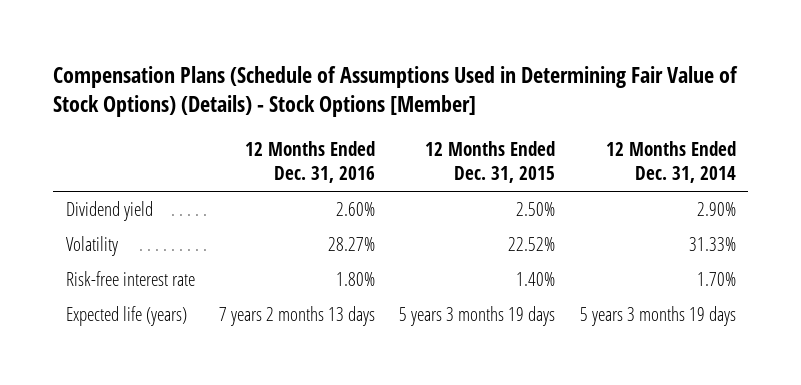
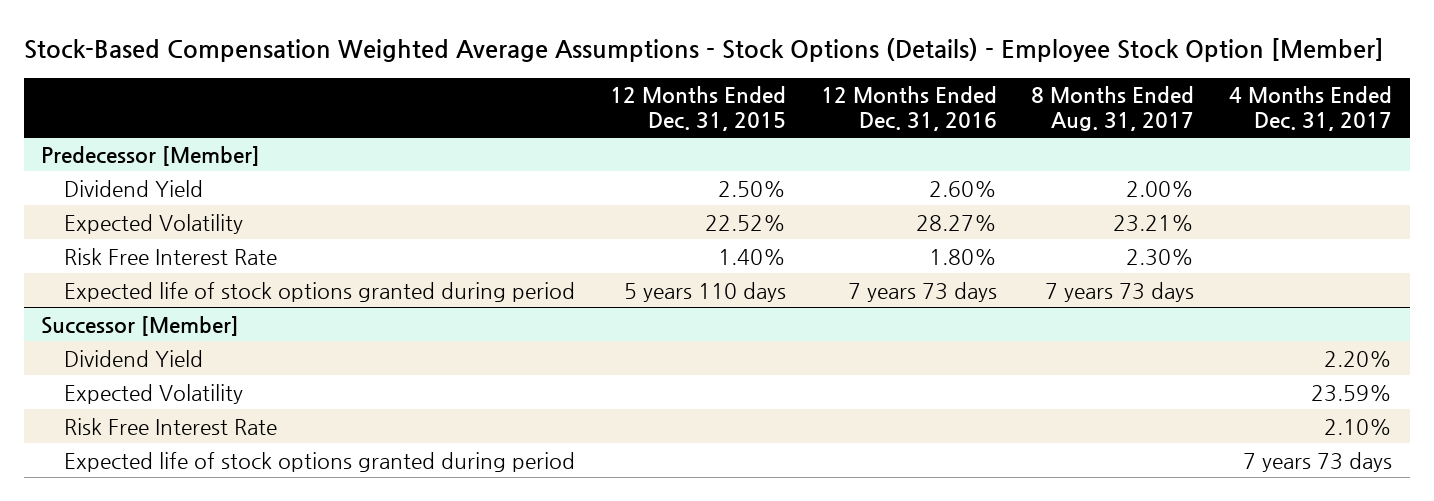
[53,65,739,118] Compensation Plans (Schedule of Assumptions Used in Determining Fair Value of Stock Options) (Details) - Stock Options [Member] -> [23,37,1384,62] Stock-Based Compensation Weighted Average Assumptions - Stock Options (Details) - Employee Stock Option [Member]
[605,140,736,184] 12 Months Ended Dec. 31, 2014 -> none
none -> [1031,86,1195,131] 8 Months Ended Aug. 31, 2017
none -> [1229,86,1393,131] 4 Months Ended Dec. 31, 2017
[65,201,153,222] Dividend yield -> none
[65,236,118,257] Volatility -> none
[65,271,195,287] Risk-free interest rate -> none
[65,306,187,327] Expected life (years) -> none
none -> [41,145,261,166] Predecessor [Member]
none -> [63,179,203,197] Dividend Yield
none -> [63,213,243,234] Expected Volatility
none -> [63,247,277,265] Risk Free Interest Rate
none -> [63,281,575,302] Expected life of stock options granted during period
none -> [41,315,240,336] Successor [Member]
none -> [63,349,203,367] Dividend Yield
none -> [63,383,243,404] Expected Volatility
none -> [63,417,277,435] Risk Free Interest Rate
none -> [63,451,575,472] Expected life of stock options granted during period

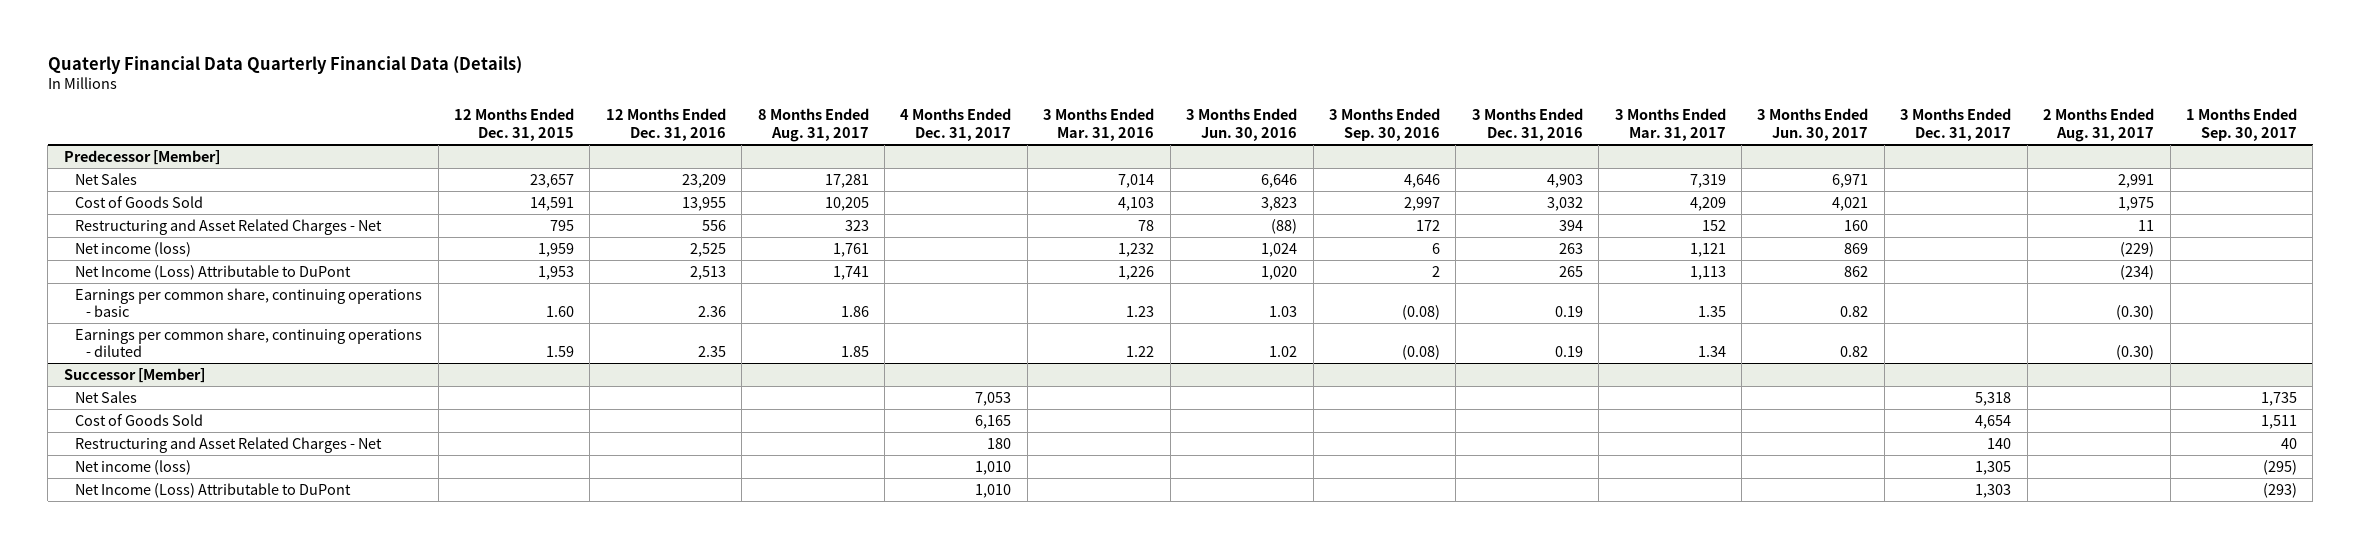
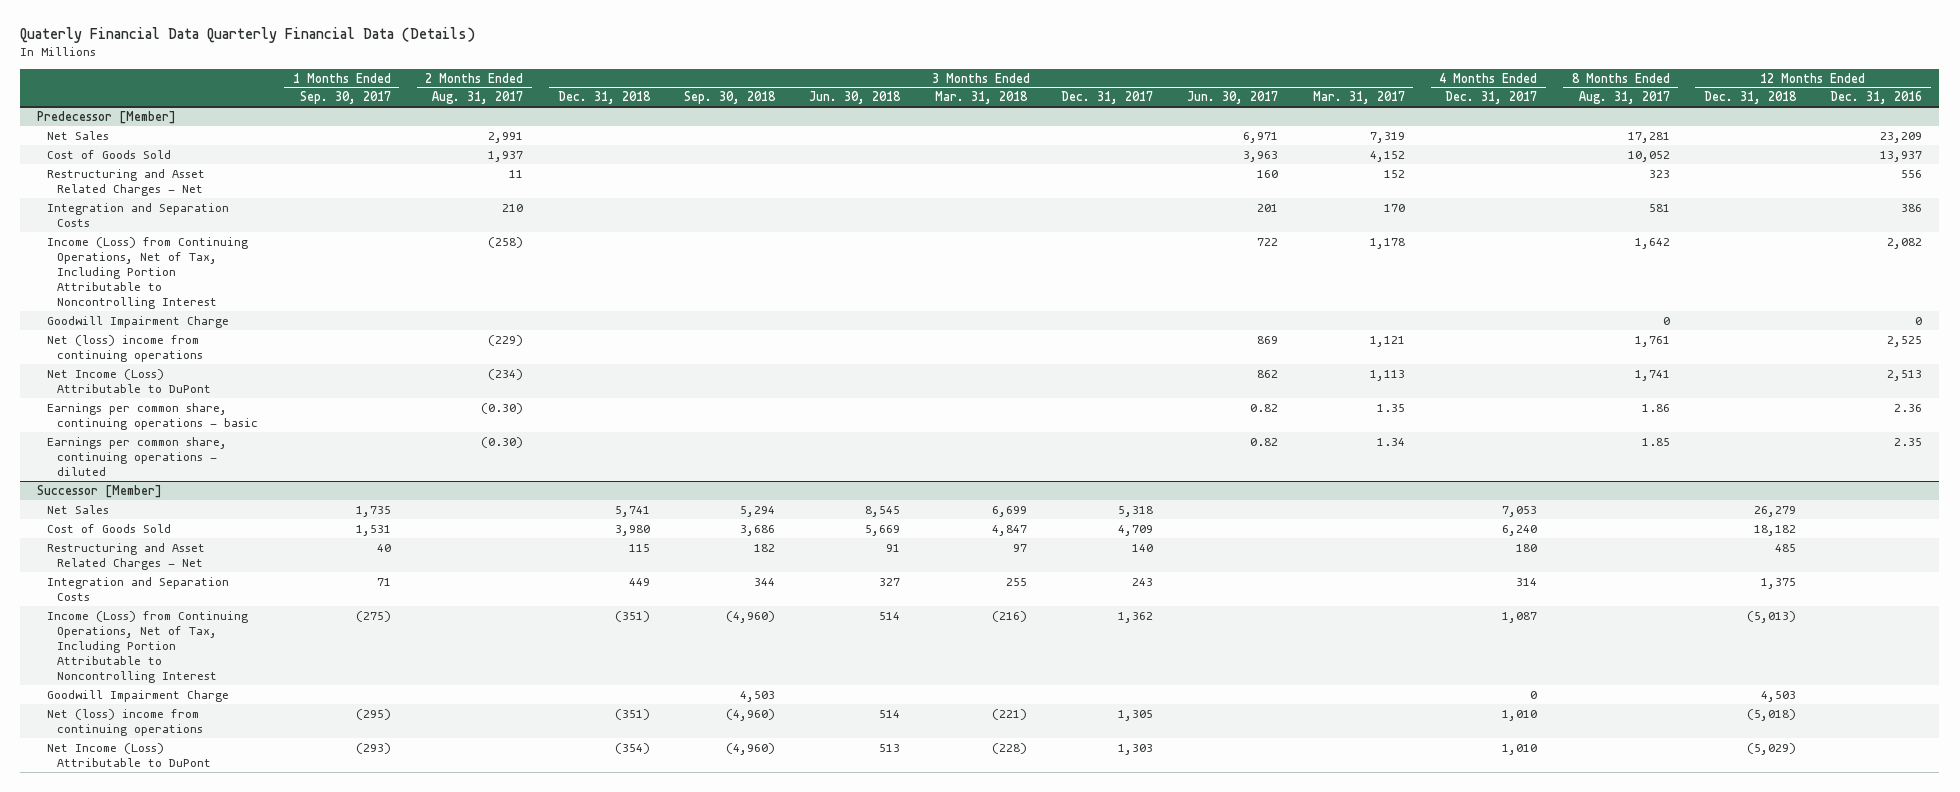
[453,108,574,142] 12 Months Ended Dec. 31, 2015 -> none
[1043,108,1155,142] 3 Months Ended Mar. 31, 2016 -> none
[1186,108,1298,142] 3 Months Ended Jun. 30, 2016 -> none
[1328,108,1440,142] 3 Months Ended Sep. 30, 2016 -> none
[1471,108,1583,142] 3 Months Ended Dec. 31, 2016 -> none
none -> [557,91,651,105] Dec. 31, 2018
none -> [683,91,776,105] Sep. 30, 2018
none -> [809,91,902,105] Jun. 30, 2018
none -> [934,91,1028,105] Mar. 31, 2018
none -> [1703,91,1797,105] Dec. 31, 2018
[681,196,726,211] 13,955 -> [1880,150,1923,162] 13,937
[824,196,869,211] 10,205 -> [1627,150,1670,162] 10,052
[1689,196,1726,211] 4,209 -> [1369,150,1405,162] 4,152
[1832,196,1869,211] 4,021 -> [1243,150,1279,162] 3,963
[2118,196,2155,211] 1,975 -> [488,150,524,162] 1,937
none -> [47,202,230,227] Integration and Separation Costs
none -> [47,236,249,310] Income (Loss) from Continuing Operations, Net of Tax, Including Portion Attributable to Noncontrolling Interest
none -> [47,315,230,328] Goodwill Impairment Charge
[75,241,192,257] Net income (loss) -> [47,334,204,362] Net (loss) income from continuing operations
[975,414,1012,429] 6,165 -> [1502,524,1538,536] 6,240
[1975,414,2012,429] 4,654 -> [1118,524,1154,536] 4,709
[2261,414,2298,429] 1,511 -> [355,524,391,536] 1,531
none -> [47,576,230,601] Integration and Separation Costs
none -> [47,610,249,684] Income (Loss) from Continuing Operations, Net of Tax, Including Portion Attributable to Noncontrolling Interest
none -> [47,689,230,702] Goodwill Impairment Charge
[75,459,192,475] Net income (loss) -> [47,708,204,736] Net (loss) income from continuing operations

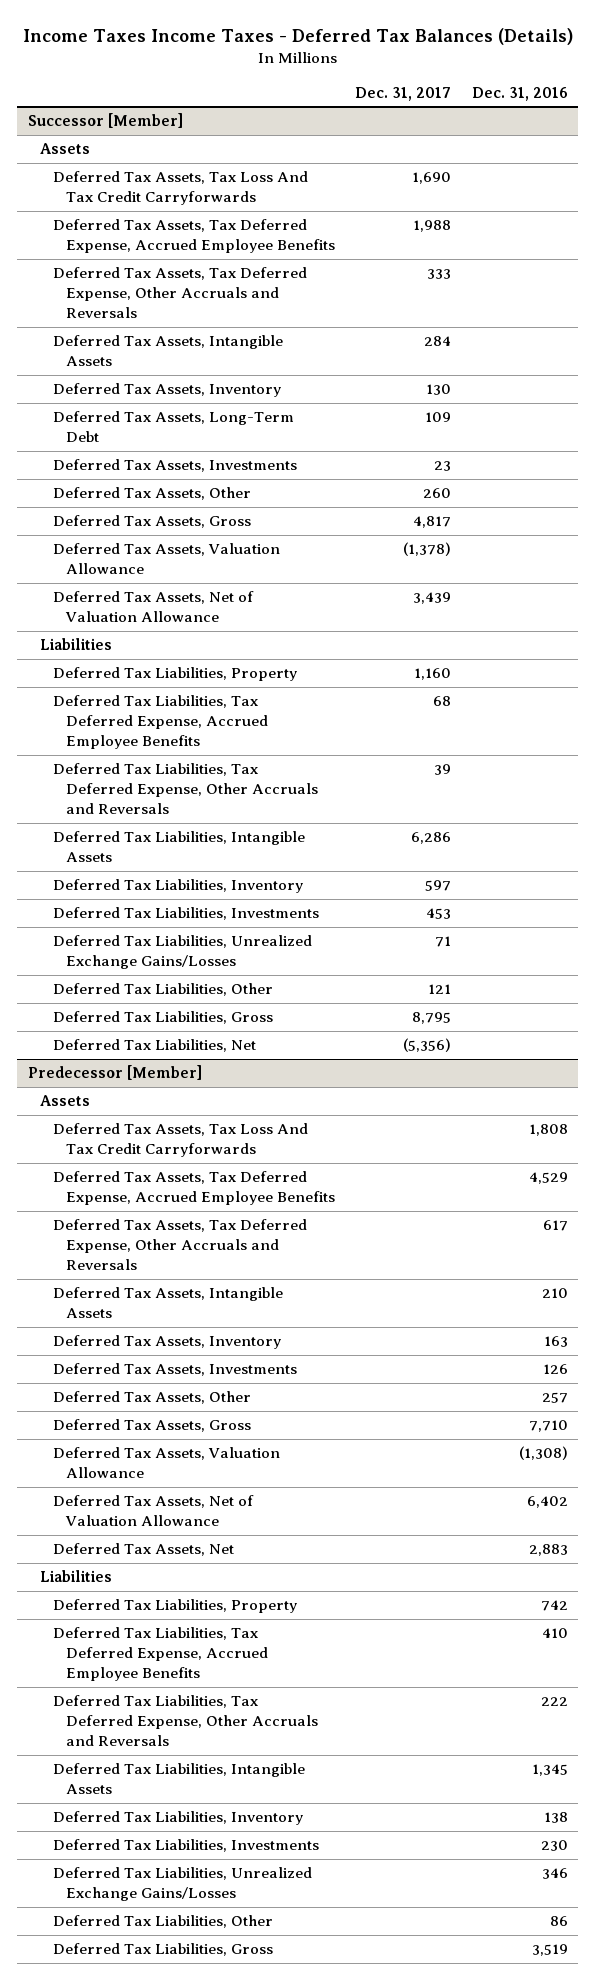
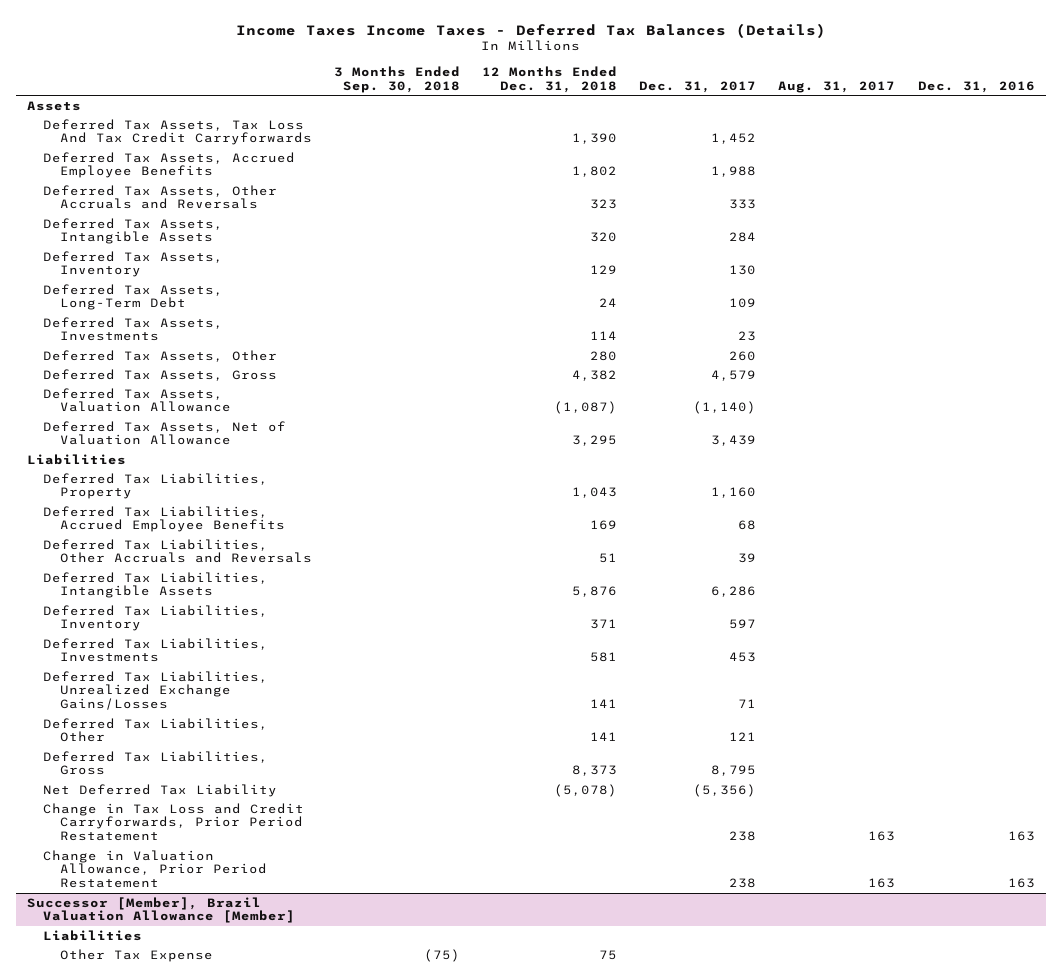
none -> [333,66,460,93] 3 Months Ended Sep. 30, 2018
none -> [481,66,617,93] 12 Months Ended Dec. 31, 2018
none -> [778,80,896,93] Aug. 31, 2017
[27,113,183,129] Successor [Member] -> none
[412,172,452,185] 1,690 -> [711,133,757,145] 1,452
[52,219,335,254] Deferred Tax Assets, Tax Deferred Expense, Accrued Employee Benefits -> [43,151,296,179] Deferred Tax Assets, Accrued Employee Benefits
[52,267,307,319] Deferred Tax Assets, Tax Deferred Expense, Other Accruals and Reversals -> [43,184,278,210] Deferred Tax Assets, Other Accruals and Reversals
[413,516,452,529] 4,817 -> [711,369,757,381] 4,579
[403,542,452,557] (1,378) -> [693,401,757,415] (1,140)
[52,695,268,750] Deferred Tax Liabilities, Tax Deferred Expense, Accrued Employee Benefits -> [43,505,285,533] Deferred Tax Liabilities, Accrued Employee Benefits
[52,763,318,815] Deferred Tax Liabilities, Tax Deferred Expense, Other Accruals and Reversals -> [43,538,312,564] Deferred Tax Liabilities, Other Accruals and Reversals
[27,1065,202,1081] Predecessor [Member] -> none
[40,1095,91,1107] Assets -> none
[52,1123,308,1158] Deferred Tax Assets, Tax Loss And Tax Credit Carryforwards -> none
[52,1171,335,1206] Deferred Tax Assets, Tax Deferred Expense, Accrued Employee Benefits -> none
[52,1219,307,1271] Deferred Tax Assets, Tax Deferred Expense, Other Accruals and Reversals -> none
[52,1287,283,1319] Deferred Tax Assets, Intangible Assets -> none
[52,1335,281,1350] Deferred Tax Assets, Inventory -> none
[52,1363,297,1377] Deferred Tax Assets, Investments -> none
[52,1391,251,1405] Deferred Tax Assets, Other -> none
[52,1419,251,1433] Deferred Tax Assets, Gross -> none
[52,1447,280,1479] Deferred Tax Assets, Valuation Allowance -> none
[52,1495,254,1527] Deferred Tax Assets, Net of Valuation Allowance -> none
[52,1543,234,1557] Deferred Tax Assets, Net -> none
[40,1570,113,1583] Liabilities -> none
[52,1599,297,1614] Deferred Tax Liabilities, Property -> none
[52,1627,268,1682] Deferred Tax Liabilities, Tax Deferred Expense, Accrued Employee Benefits -> none
[52,1695,318,1747] Deferred Tax Liabilities, Tax Deferred Expense, Other Accruals and Reversals -> none
[52,1763,305,1795] Deferred Tax Liabilities, Intangible Assets -> none
[52,1811,303,1826] Deferred Tax Liabilities, Inventory -> none
[52,1839,319,1853] Deferred Tax Liabilities, Investments -> none
[52,1867,312,1902] Deferred Tax Liabilities, Unrealized Exchange Gains/Losses -> none
[52,1915,273,1929] Deferred Tax Liabilities, Other -> none
[52,1943,273,1957] Deferred Tax Liabilities, Gross -> none
[52,1039,256,1053] Deferred Tax Liabilities, Net -> [43,783,278,797] Net Deferred Tax Liability
none -> [43,802,305,841] Change in Tax Loss and Credit Carryforwards, Prior Period Restatement
none -> [43,849,267,888] Change in Valuation Allowance, Prior Period Restatement
none -> [27,896,296,924] Successor [Member], Brazil Valuation Allowance [Member]
none -> [43,929,143,941] Liabilities
none -> [59,948,213,962] Other Tax Expense

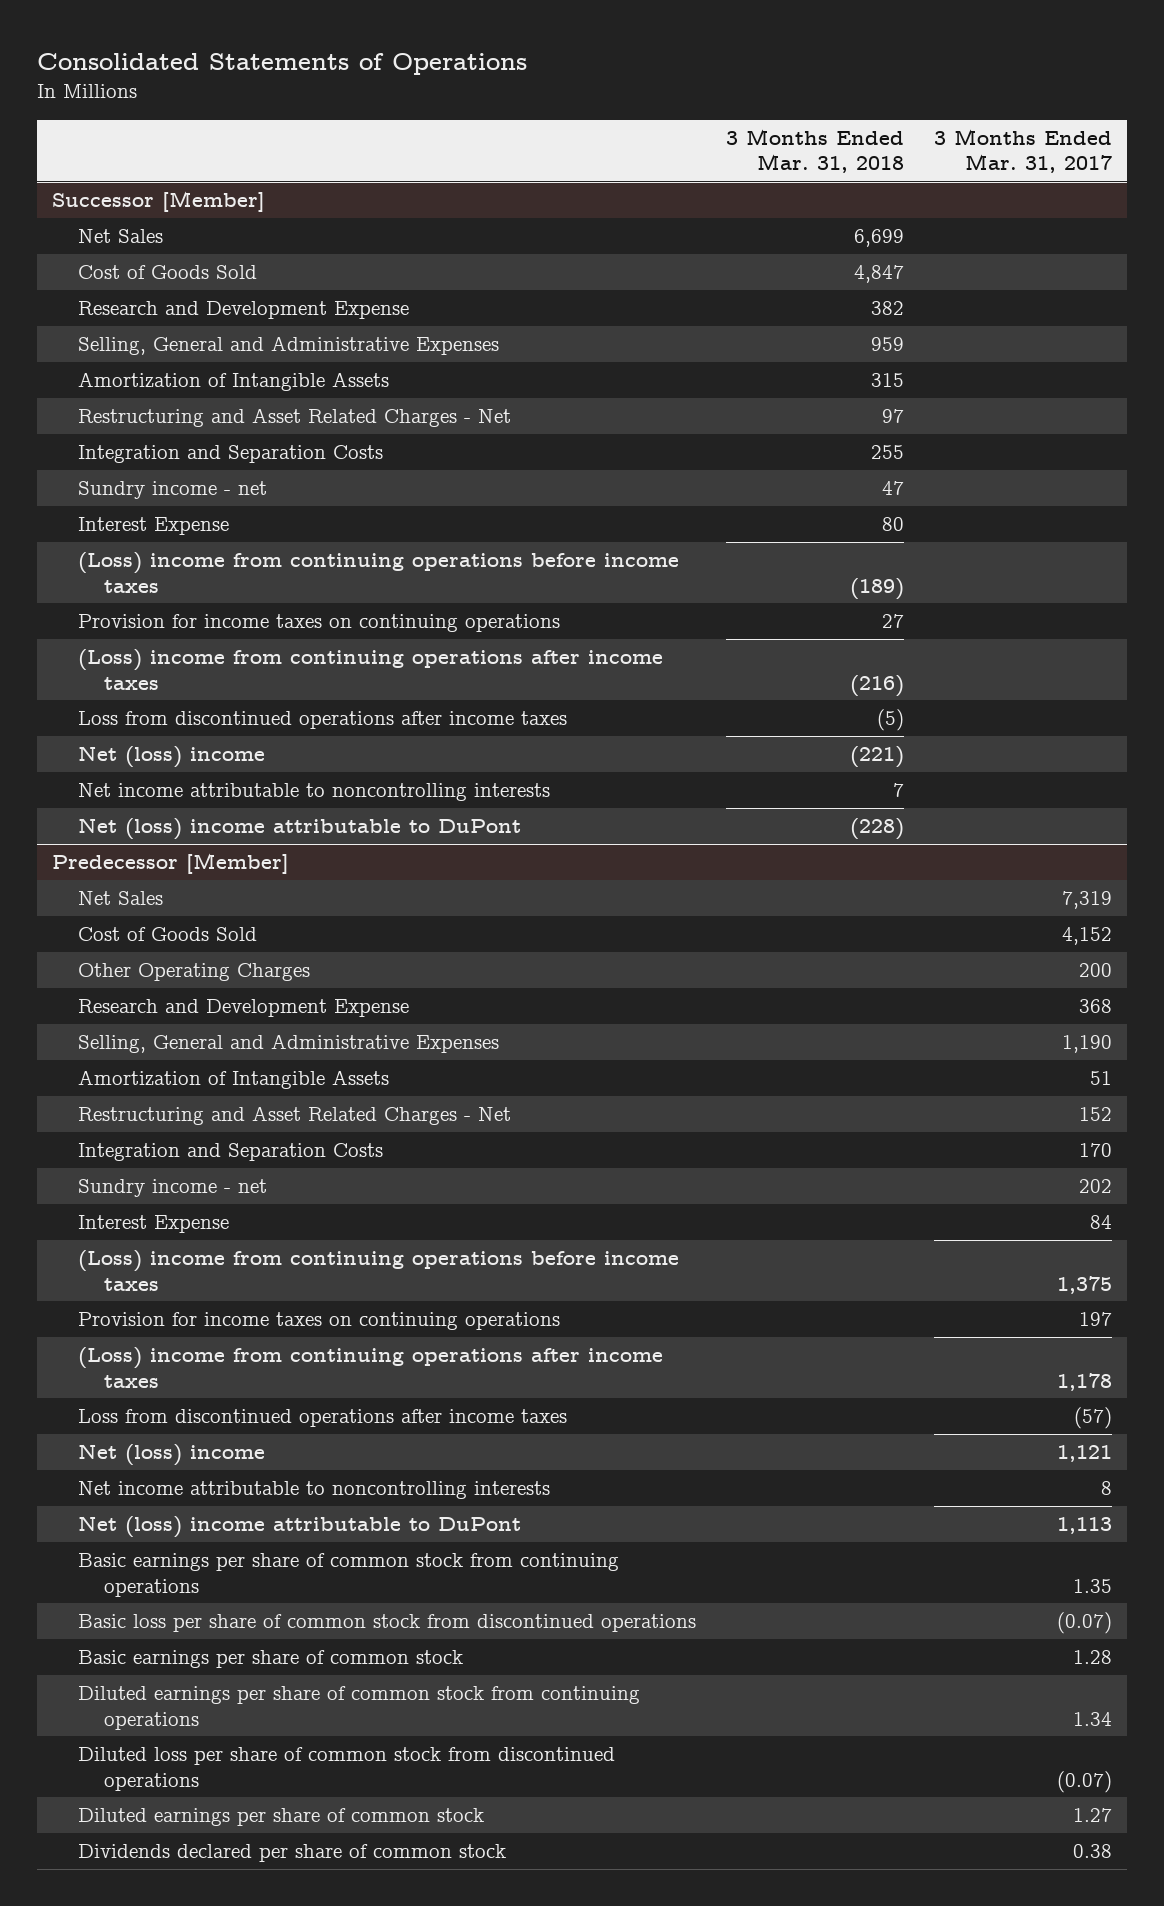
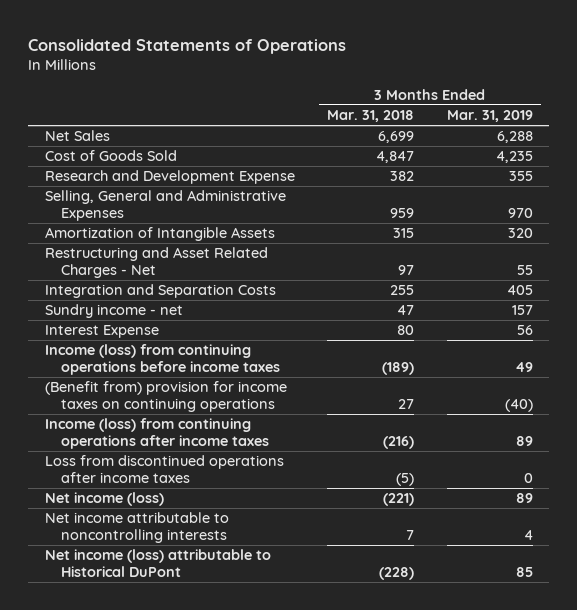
[933,128,1112,174] 3 Months Ended Mar. 31, 2017 -> none
none -> [446,110,533,123] Mar. 31, 2019
[51,191,265,213] Successor [Member] -> none
[77,552,679,593] (Loss) income from continuing operations before income taxes -> [44,344,281,375] Income (loss) from continuing operations before income taxes
[77,614,560,633] Provision for income taxes on continuing operations -> [44,381,287,412] (Benefit from) provision for income taxes on continuing operations
[77,649,663,690] (Loss) income from continuing operations after income taxes -> [44,418,270,449] Income (loss) from continuing operations after income taxes
[77,746,265,769] Net (loss) income -> [44,492,164,507] Net income (loss)
[51,853,289,875] Predecessor [Member] -> none
[77,891,163,906] Net Sales -> none
[77,927,257,942] Cost of Goods Sold -> none
[77,963,310,982] Other Operating Charges -> none
[77,999,409,1018] Research and Development Expense -> none
[77,1034,499,1054] Selling, General and Administrative Expenses -> none
[77,1070,389,1090] Amortization of Intangible Assets -> none
[77,1106,511,1126] Restructuring and Asset Related Charges - Net -> none
[77,1143,383,1162] Integration and Separation Costs -> none
[77,1179,267,1198] Sundry income - net -> none
[77,1215,229,1234] Interest Expense -> none
[77,1250,679,1291] (Loss) income from continuing operations before income taxes -> none
[77,1312,560,1331] Provision for income taxes on continuing operations -> none
[77,1347,663,1388] (Loss) income from continuing operations after income taxes -> none
[77,1409,567,1428] Loss from discontinued operations after income taxes -> none
[77,1444,265,1467] Net (loss) income -> none
[77,1481,550,1500] Net income attributable to noncontrolling interests -> none
[77,1516,521,1539] Net (loss) income attributable to DuPont -> none
[77,1553,619,1597] Basic earnings per share of common stock from continuing operations -> none
[77,1614,696,1633] Basic loss per share of common stock from discontinued operations -> none
[77,1650,463,1669] Basic earnings per share of common stock -> none
[77,1686,640,1730] Diluted earnings per share of common stock from continuing operations -> none
[77,1747,615,1791] Diluted loss per share of common stock from discontinued operations -> none
[77,1808,484,1827] Diluted earnings per share of common stock -> none
[77,1844,506,1863] Dividends declared per share of common stock -> none
[77,818,521,841] Net (loss) income attributable to DuPont -> [44,549,271,577] Net income (loss) attributable to Historical DuPont

